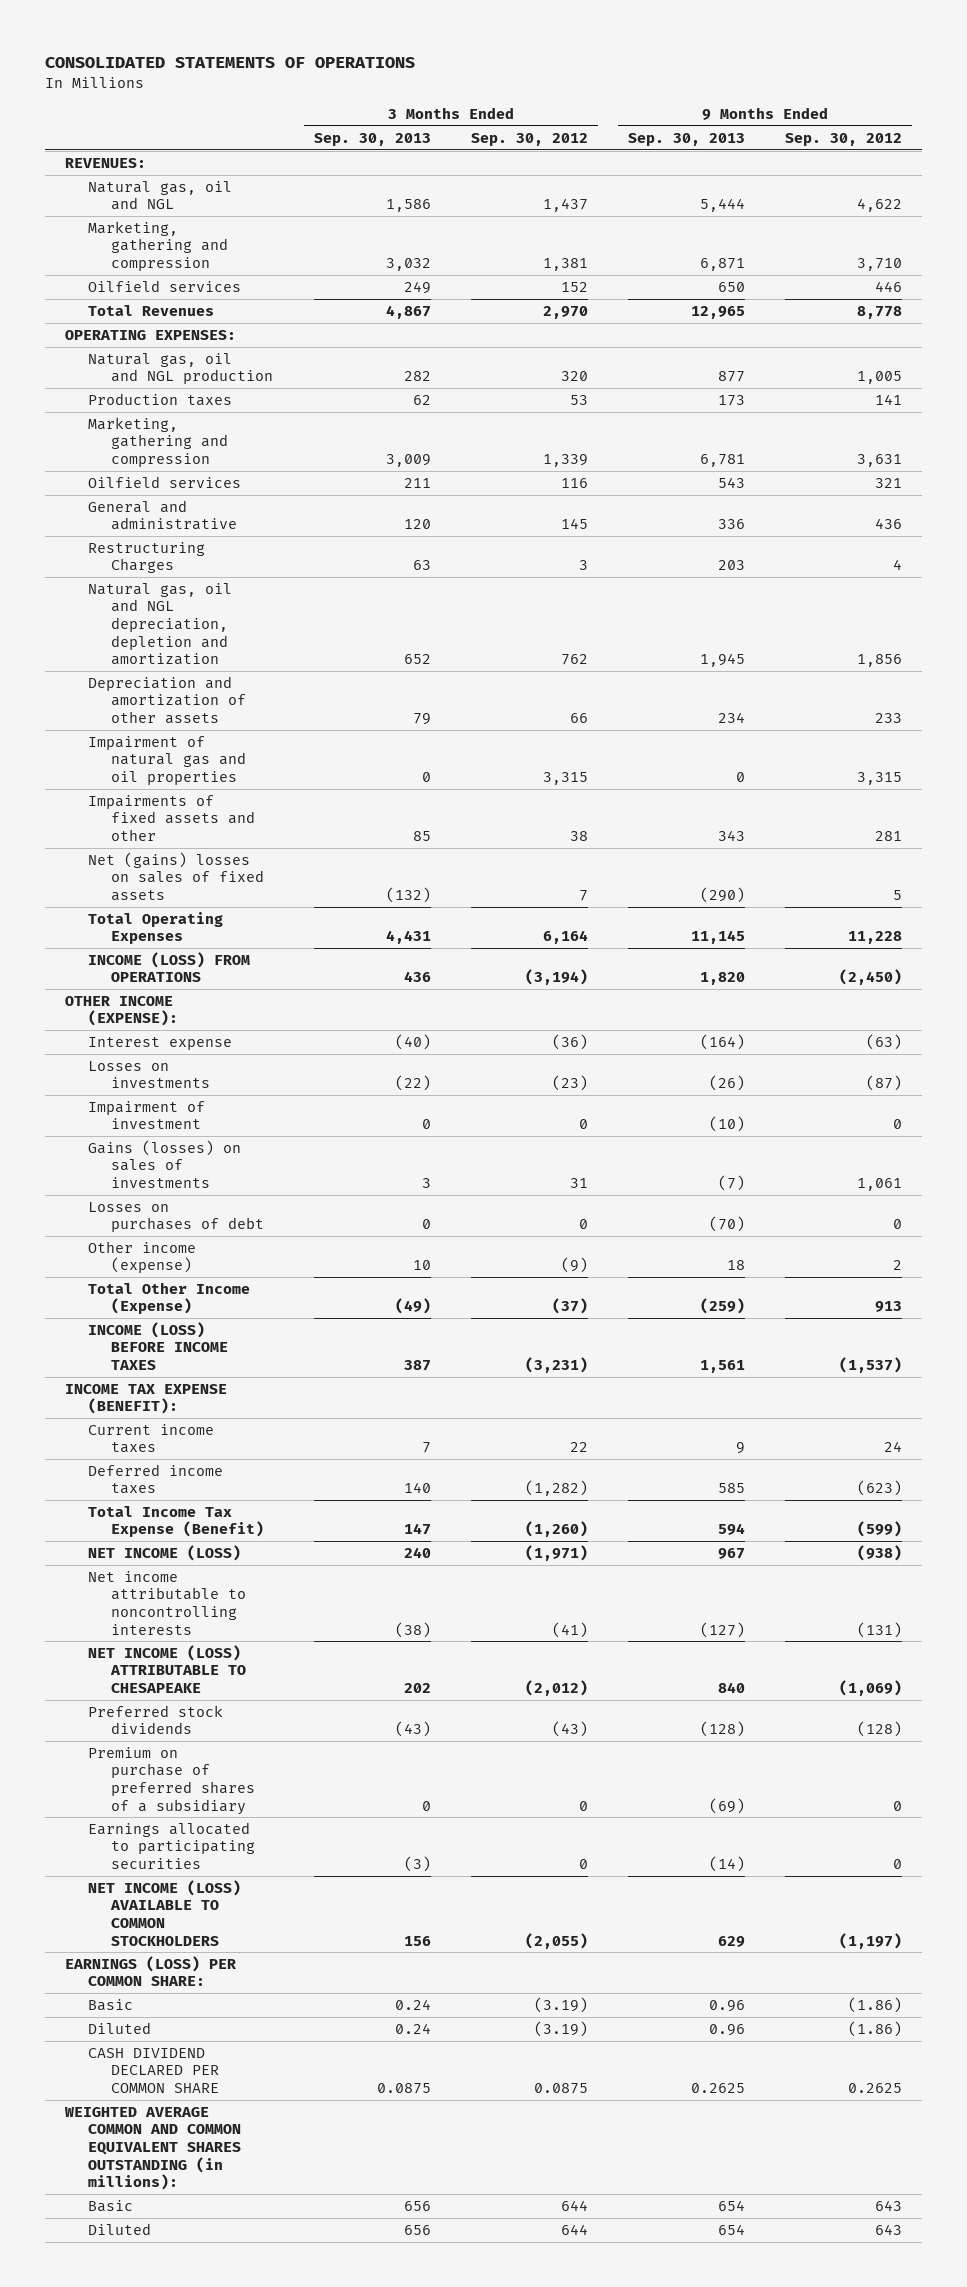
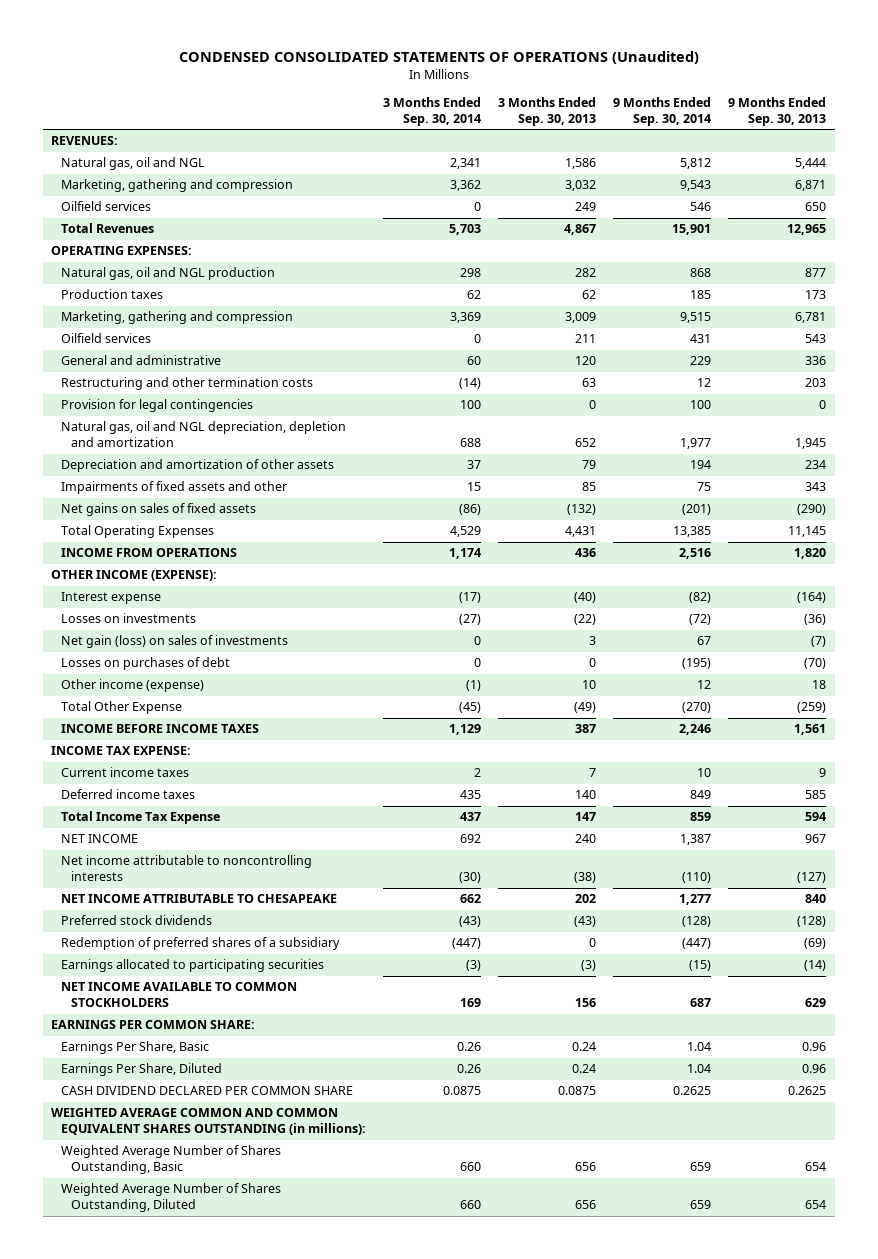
[45,56,416,68] CONSOLIDATED STATEMENTS OF OPERATIONS -> [178,50,699,64] CONDENSED CONSOLIDATED STATEMENTS OF OPERATIONS (Unaudited)
[470,132,588,146] Sep. 30, 2012 -> none
[784,132,902,146] Sep. 30, 2012 -> none
none -> [383,96,482,126] 3 Months Ended Sep. 30, 2014
none -> [613,96,712,126] 9 Months Ended Sep. 30, 2014
[88,541,206,574] Restructuring Charges -> [60,377,313,391] Restructuring and other termination costs
none -> [60,399,253,413] Provision for legal contingencies
[88,735,247,786] Impairment of natural gas and oil properties -> none
[88,851,265,902] Net (gains) losses on sales of fixed assets -> [60,503,256,517] Net gains on sales of fixed assets
[88,951,251,983] INCOME (LOSS) FROM OPERATIONS -> [60,548,237,558] INCOME FROM OPERATIONS
[88,1100,206,1130] Impairment of investment -> none
[708,1075,745,1092] (26) -> [804,614,827,626] (36)
[88,1139,242,1189] Gains (losses) on sales of investments -> [60,635,288,649] Net gain (loss) on sales of investments
[88,1281,251,1315] Total Other Income (Expense) -> [60,701,182,715] Total Other Expense
[88,1321,229,1371] INCOME (LOSS) BEFORE INCOME TAXES -> [60,724,259,734] INCOME BEFORE INCOME TAXES
[65,1383,228,1415] INCOME TAX EXPENSE (BENEFIT): -> [51,746,192,756] INCOME TAX EXPENSE:
[88,1505,265,1538] Total Income Tax Expense (Benefit) -> [60,811,220,825] Total Income Tax Expense
[88,1544,242,1561] NET INCOME (LOSS) -> [60,834,138,844] NET INCOME
[88,1644,247,1694] NET INCOME (LOSS) ATTRIBUTABLE TO CHESAPEAKE -> [60,894,337,904] NET INCOME ATTRIBUTABLE TO CHESAPEAKE
[88,1746,256,1815] Premium on purchase of preferred shares of a subsidiary -> [60,937,340,951] Redemption of preferred shares of a subsidiary
[88,1879,242,1946] NET INCOME (LOSS) AVAILABLE TO COMMON STOCKHOLDERS -> [60,982,297,1008] NET INCOME AVAILABLE TO COMMON STOCKHOLDERS
[65,1955,237,1987] EARNINGS (LOSS) PER COMMON SHARE: -> [51,1020,256,1030] EARNINGS PER COMMON SHARE:
[88,1998,134,2011] Basic -> [60,1041,209,1055] Earnings Per Share, Basic
[88,2021,152,2034] Diluted -> [60,1063,222,1077] Earnings Per Share, Diluted
[88,2199,134,2212] Basic -> [60,1145,281,1175] Weighted Average Number of Shares Outstanding, Basic
[88,2222,152,2235] Diluted -> [60,1183,281,1213] Weighted Average Number of Shares Outstanding, Diluted

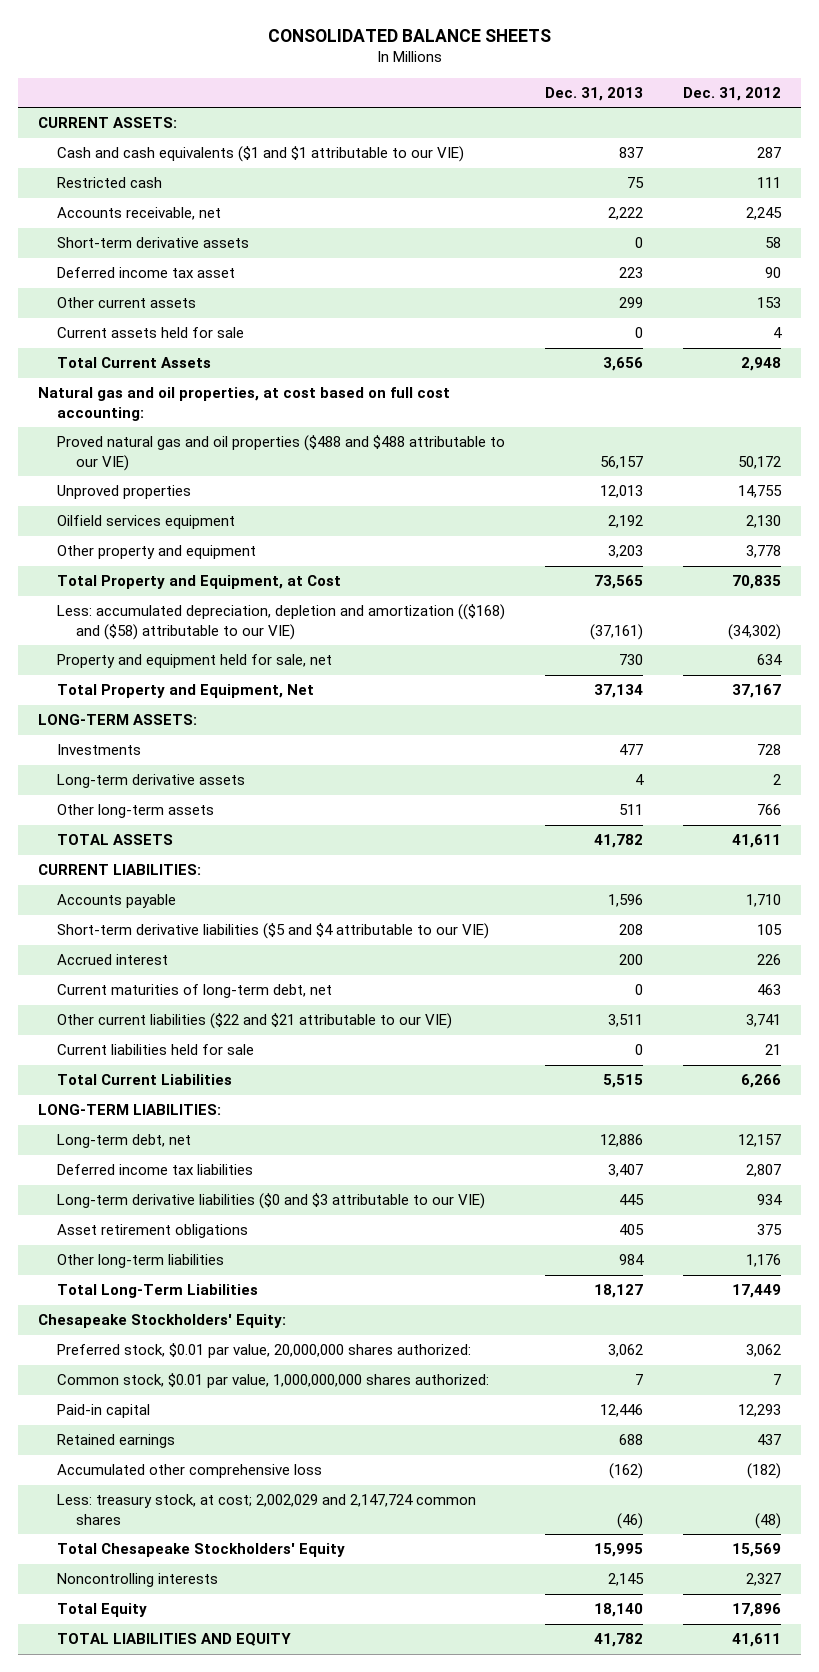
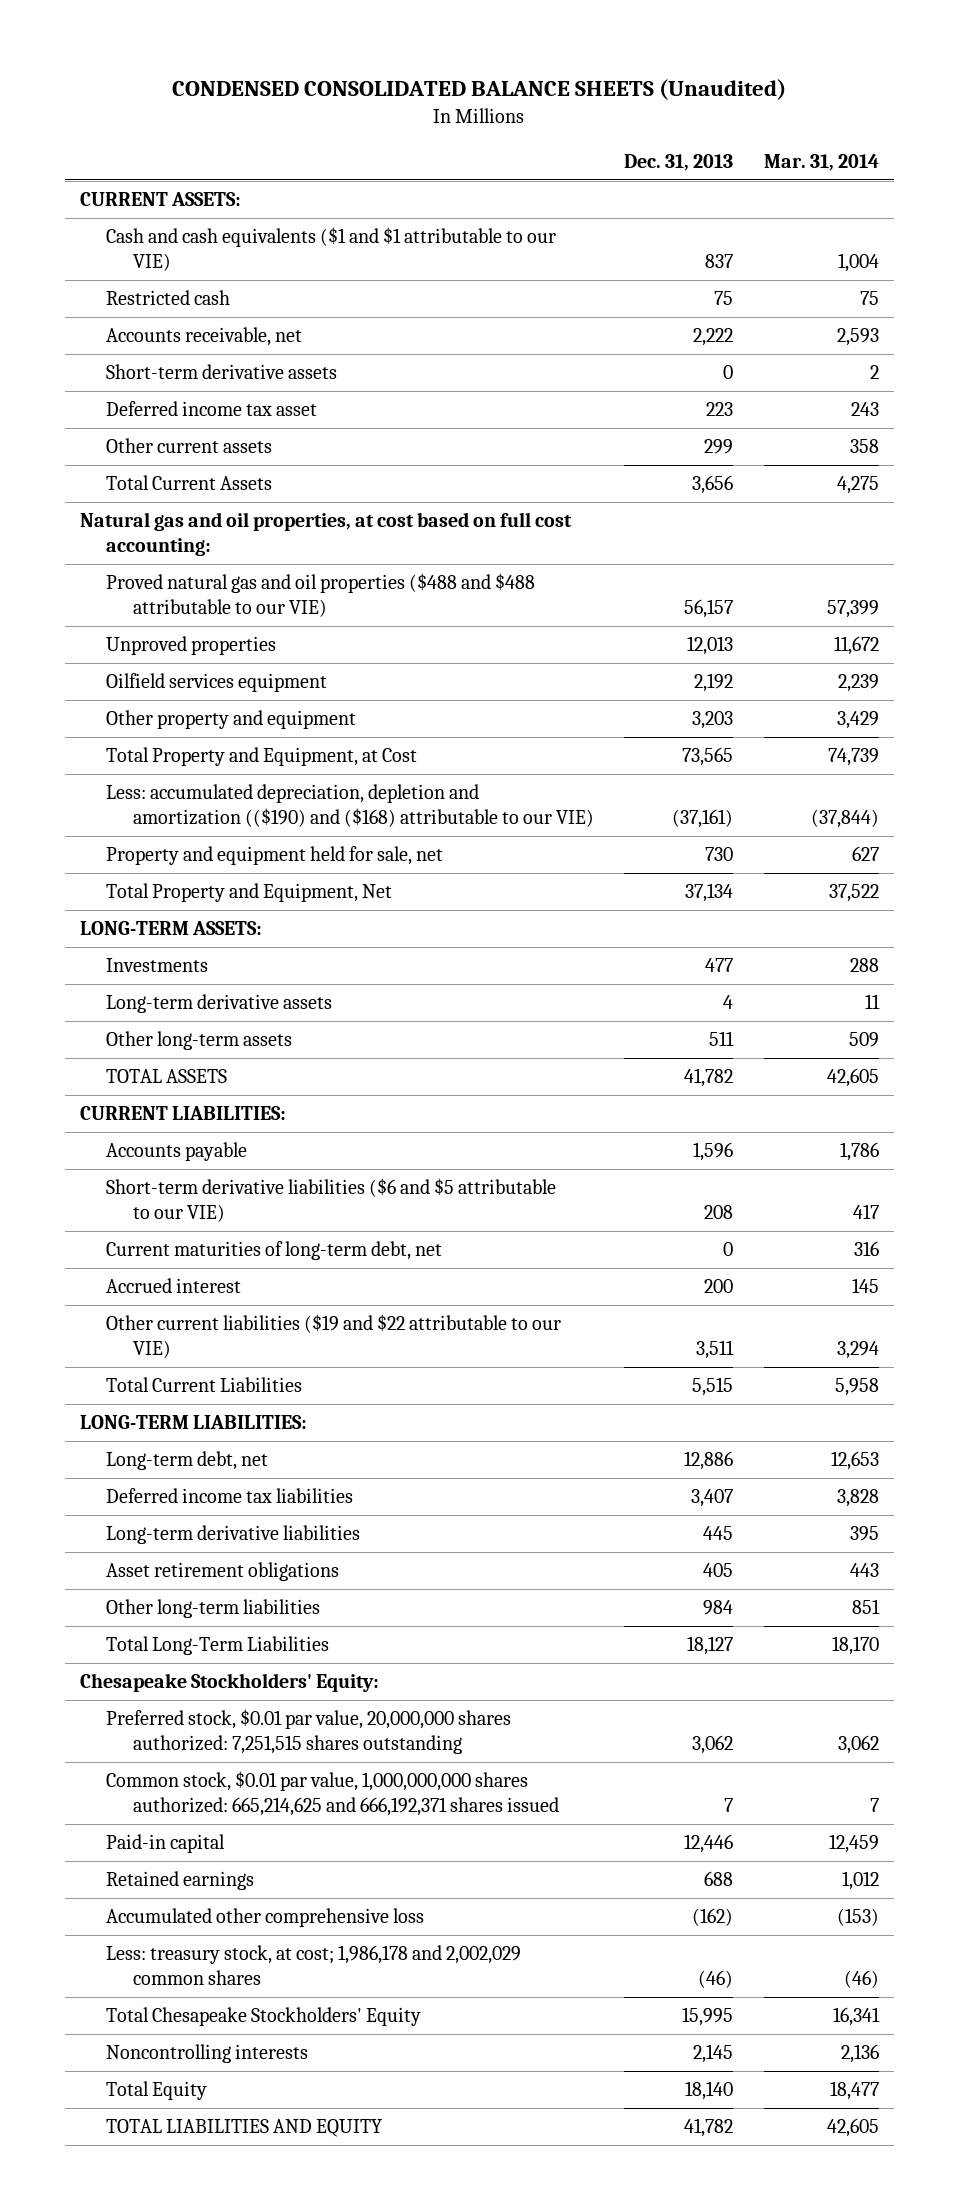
[267,28,551,42] CONSOLIDATED BALANCE SHEETS -> [172,78,787,100] CONDENSED CONSOLIDATED BALANCE SHEETS (Unaudited)
[682,86,781,101] Dec. 31, 2012 -> none
none -> [763,154,879,172] Mar. 31, 2014
[57,327,245,339] Current assets held for sale -> none
[57,604,506,640] Less: accumulated depreciation, depletion and amortization (($168) and ($58) attributable to our VIE) -> [106,784,594,828] Less: accumulated depreciation, depletion and amortization (($190) and ($168) attributable to our VIE)
[57,923,490,940] Short-term derivative liabilities ($5 and $4 attributable to our VIE) -> [106,1178,557,1223] Short-term derivative liabilities ($6 and $5 attributable to our VIE)
[57,1044,255,1056] Current liabilities held for sale -> none
[57,954,169,966] Accrued interest -> [106,1278,242,1294] Accrued interest
[57,1013,453,1030] Other current liabilities ($22 and $21 attributable to our VIE) -> [106,1314,562,1359] Other current liabilities ($19 and $22 attributable to our VIE)
[57,1193,486,1210] Long-term derivative liabilities ($0 and $3 attributable to our VIE) -> [106,1525,361,1545] Long-term derivative liabilities
[57,1343,472,1359] Preferred stock, $0.01 par value, 20,000,000 shares authorized: -> [106,1709,512,1755] Preferred stock, $0.01 par value, 20,000,000 shares authorized: 7,251,515 shares outstanding
[57,1373,490,1389] Common stock, $0.01 par value, 1,000,000,000 shares authorized: -> [106,1771,559,1817] Common stock, $0.01 par value, 1,000,000,000 shares authorized: 665,214,625 and 666,192,371 shares issued
[57,1494,477,1525] Less: treasury stock, at cost; 2,002,029 and 2,147,724 common shares -> [106,1945,522,1986] Less: treasury stock, at cost; 1,986,178 and 2,002,029 common shares

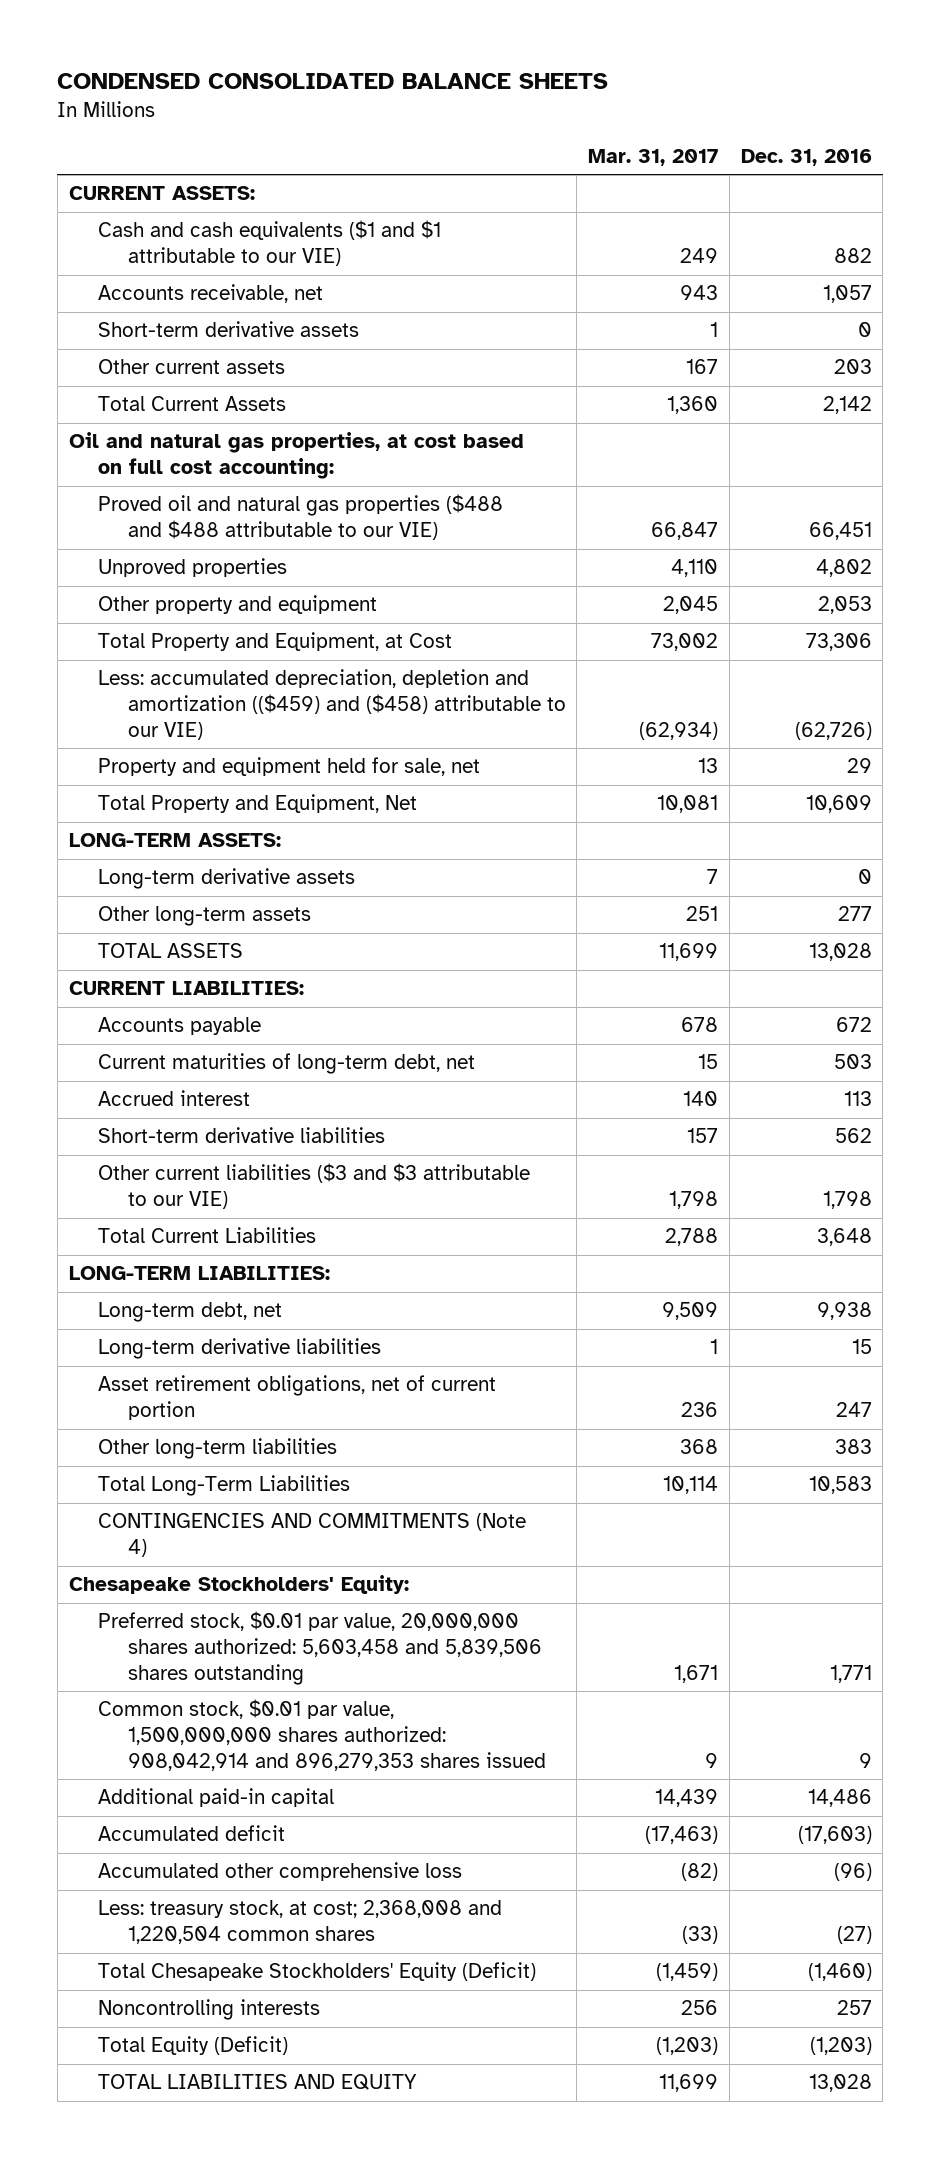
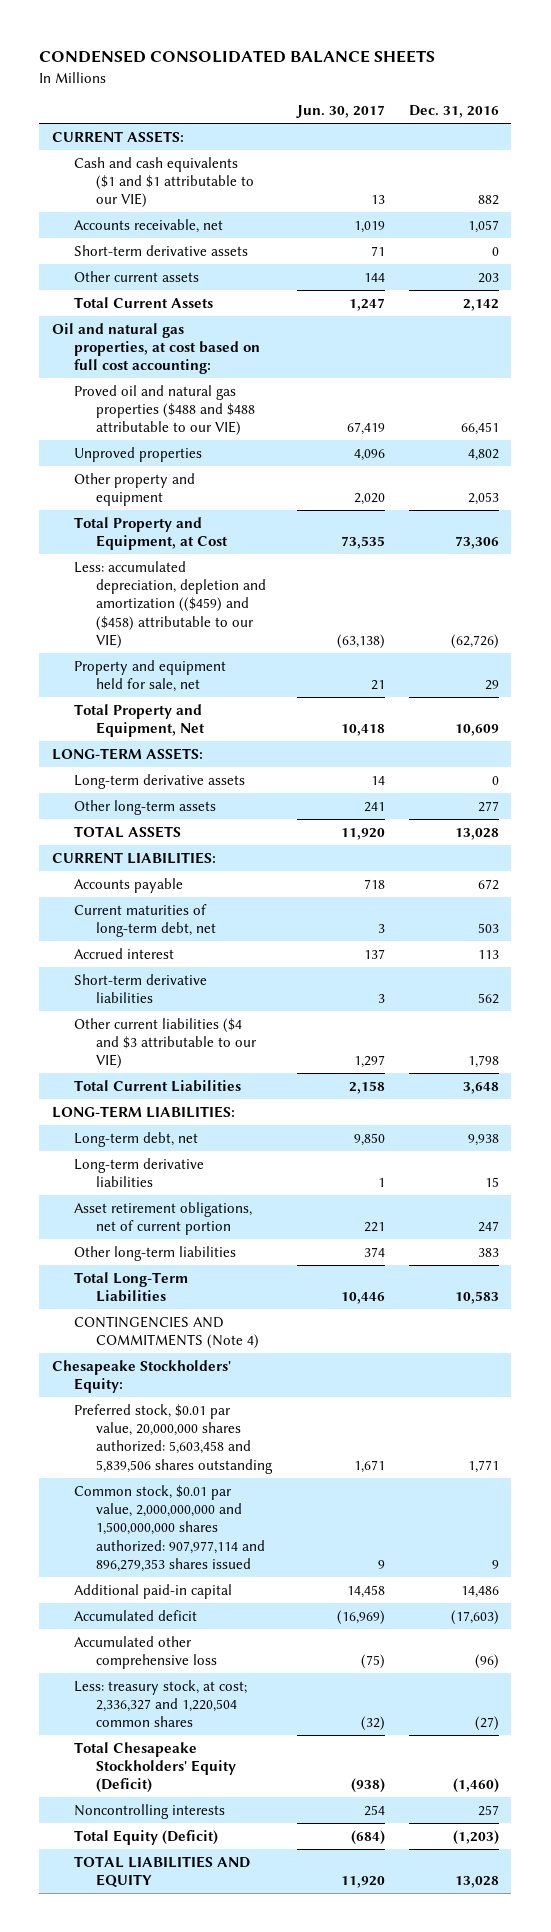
[588,148,719,166] Mar. 31, 2017 -> none
none -> [295,105,385,119] Jun. 30, 2017
[98,1163,531,1210] Other current liabilities ($3 and $3 attributable to our VIE) -> [73,1017,257,1070] Other current liabilities ($4 and $3 attributable to our VIE)
[98,1699,546,1771] Common stock, $0.01 par value, 1,500,000,000 shares authorized: 908,042,914 and 896,279,353 shares issued -> [73,1484,265,1572] Common stock, $0.01 par value, 2,000,000,000 and 1,500,000,000 shares authorized: 907,977,114 and 896,279,353 shares issued
[98,1900,503,1945] Less: treasury stock, at cost; 2,368,008 and 1,220,504 common shares -> [73,1679,247,1728] Less: treasury stock, at cost; 2,336,327 and 1,220,504 common shares

